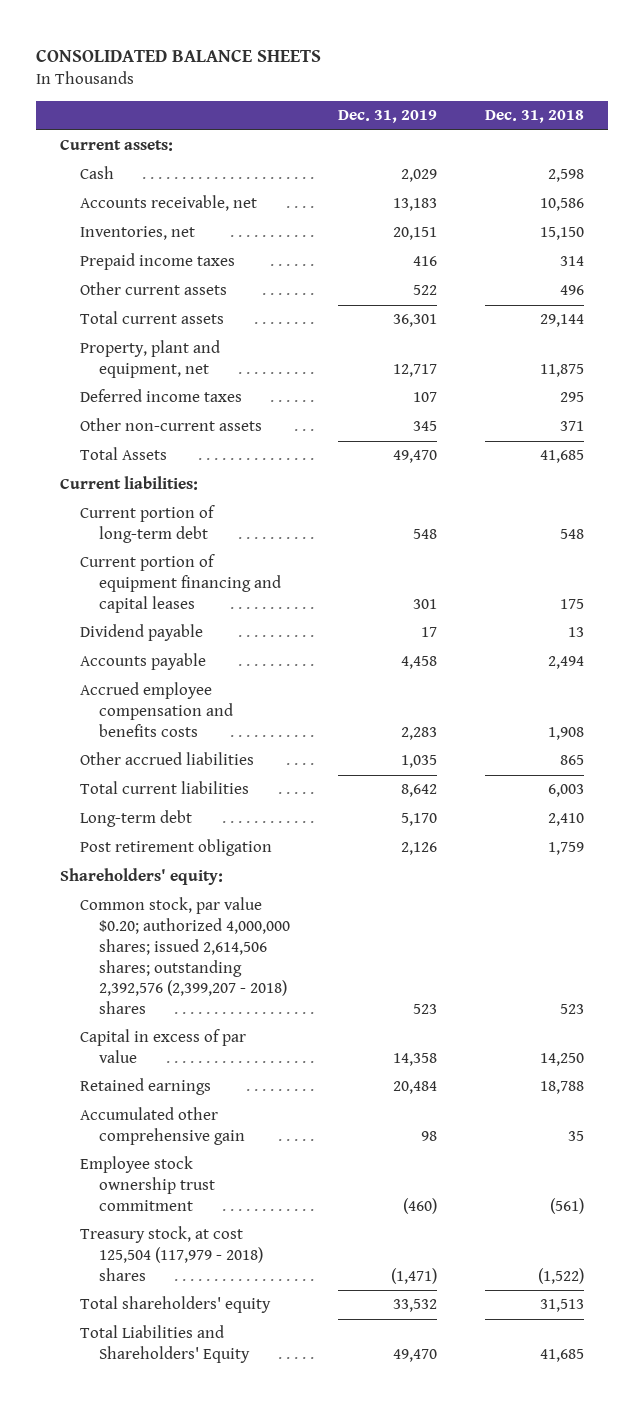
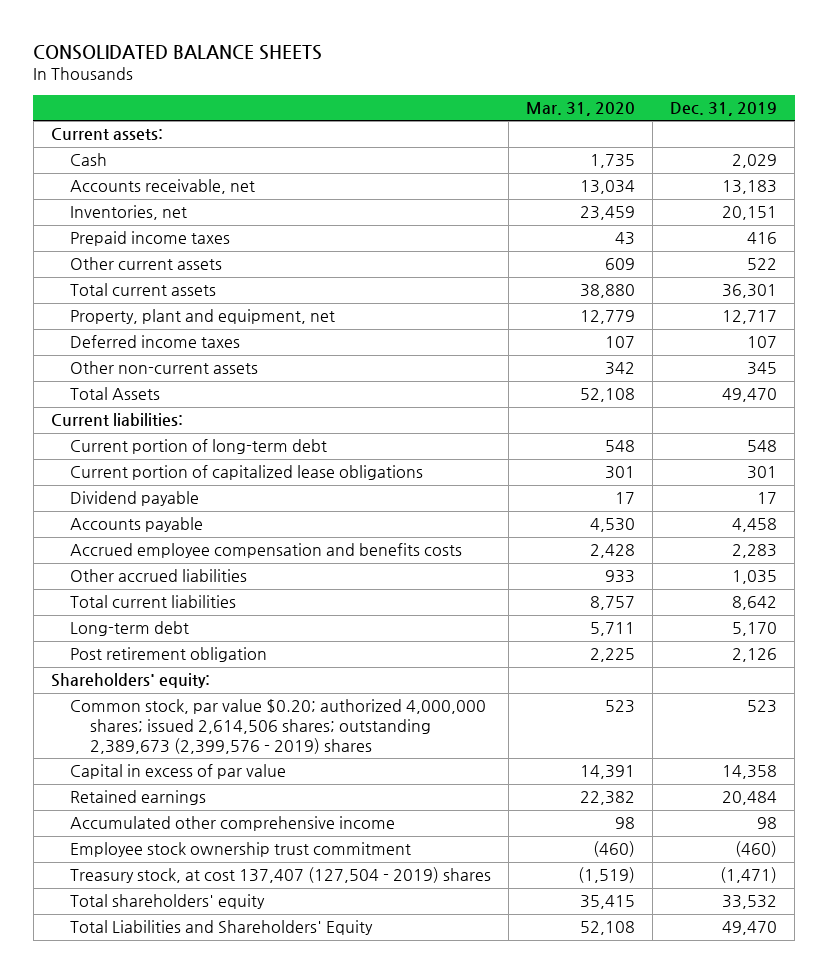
[484,110,584,124] Dec. 31, 2018 -> none
none -> [526,101,636,116] Mar. 31, 2020
[79,554,282,613] Current portion of equipment financing and capital leases -> [70,465,424,481] Current portion of capitalized lease obligations
[79,897,291,1015] Common stock, par value $0.20; authorized 4,000,000 shares; issued 2,614,506 shares; outstanding 2,392,576 (2,399,207 - 2018) shares -> [70,699,487,755] Common stock, par value $0.20; authorized 4,000,000 shares; issued 2,614,506 shares; outstanding 2,389,673 (2,399,576 - 2019) shares
[79,1107,246,1146] Accumulated other comprehensive gain -> [70,816,396,832] Accumulated other comprehensive income
[79,1226,264,1281] Treasury stock, at cost 125,504 (117,979 - 2018) shares -> [70,867,492,884] Treasury stock, at cost 137,407 (127,504 - 2019) shares

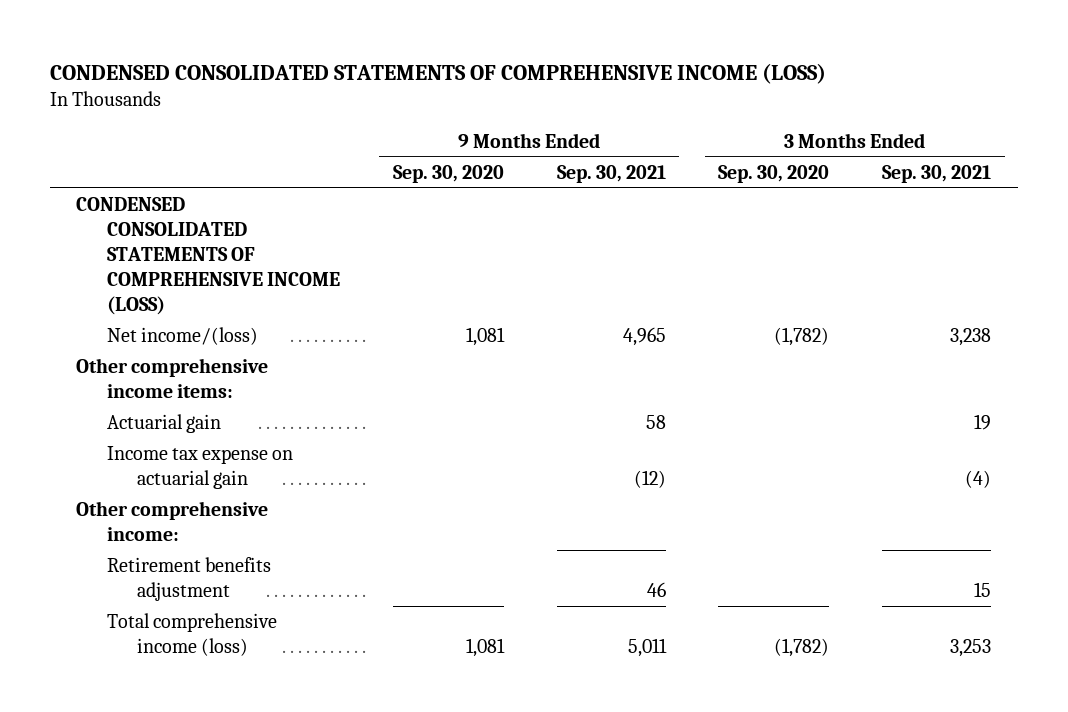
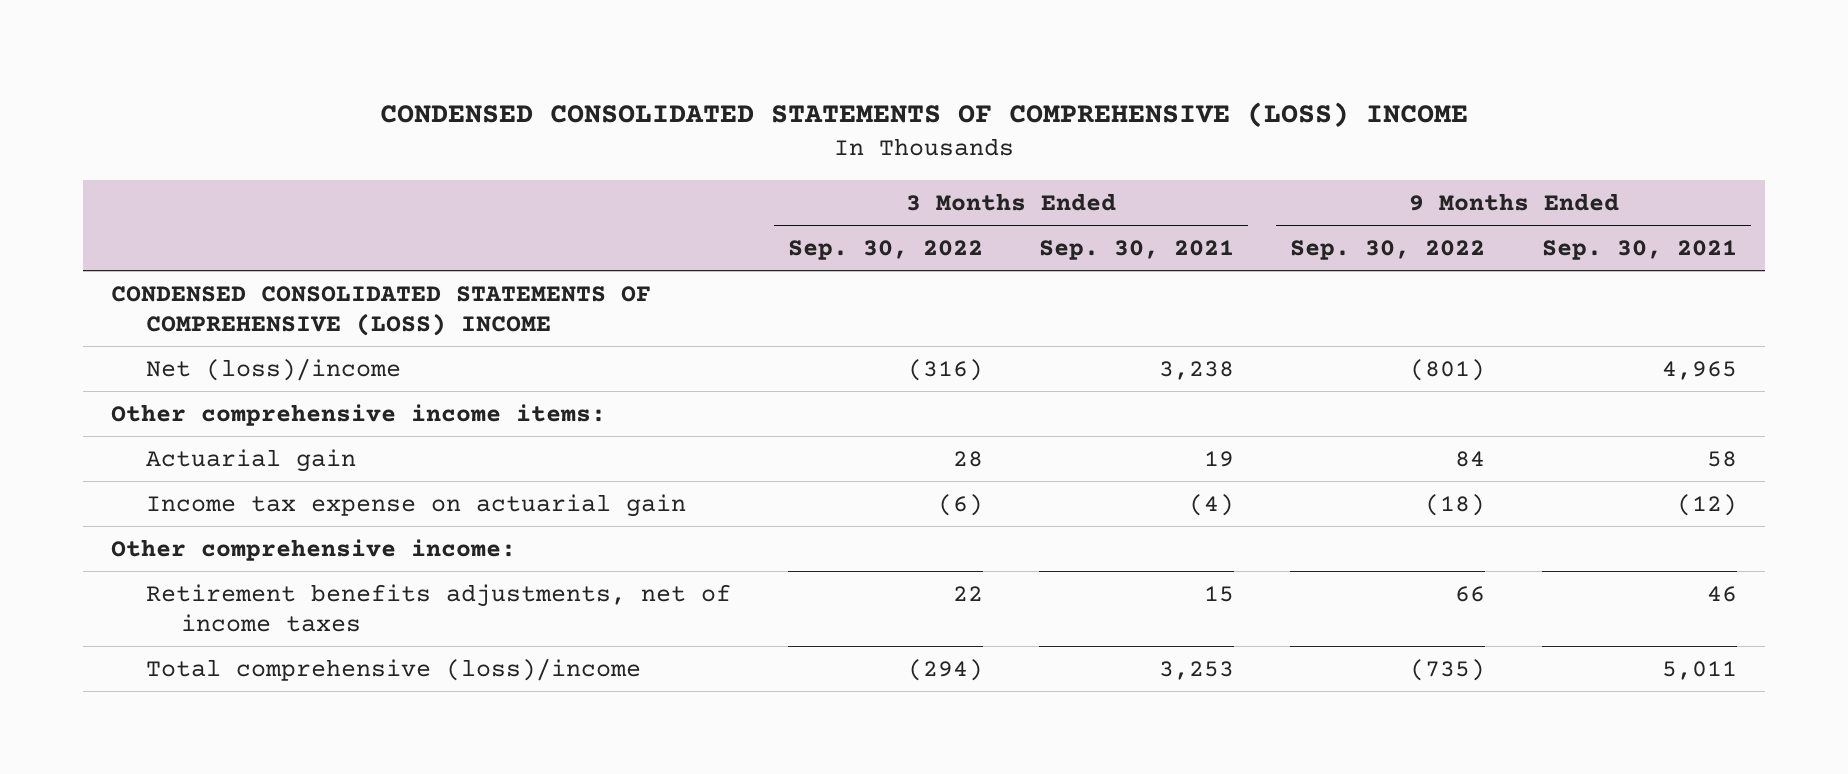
[49,62,826,84] CONDENSED CONSOLIDATED STATEMENTS OF COMPREHENSIVE INCOME (LOSS) -> [379,101,1468,128] CONDENSED CONSOLIDATED STATEMENTS OF COMPREHENSIVE (LOSS) INCOME
[392,164,504,183] Sep. 30, 2020 -> none
[718,164,830,183] Sep. 30, 2020 -> none
none -> [787,239,983,260] Sep. 30, 2022
none -> [1290,239,1486,260] Sep. 30, 2022
[76,197,340,315] CONDENSED CONSOLIDATED STATEMENTS OF COMPREHENSIVE INCOME (LOSS) -> [111,285,652,336] CONDENSED CONSOLIDATED STATEMENTS OF COMPREHENSIVE (LOSS) INCOME
[106,327,258,346] Net income/(loss) -> [146,357,402,381] Net (loss)/income
[106,557,271,602] Retirement benefits adjustment -> [146,583,732,632] Retirement benefits adjustments, net of income taxes
[106,613,277,657] Total comprehensive income (loss) -> [146,657,642,681] Total comprehensive (loss)/income

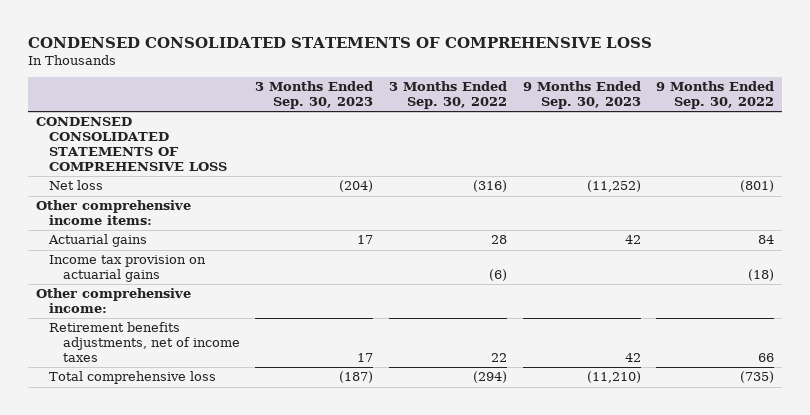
[379,101,1468,128] CONDENSED CONSOLIDATED STATEMENTS OF COMPREHENSIVE (LOSS) INCOME -> [28,36,653,48] CONDENSED CONSOLIDATED STATEMENTS OF COMPREHENSIVE LOSS
[1038,239,1234,260] Sep. 30, 2021 -> none
[1541,239,1737,260] Sep. 30, 2021 -> none
none -> [255,81,374,110] 3 Months Ended Sep. 30, 2023
none -> [522,81,641,110] 9 Months Ended Sep. 30, 2023
[111,285,652,336] CONDENSED CONSOLIDATED STATEMENTS OF COMPREHENSIVE (LOSS) INCOME -> [35,117,228,171] CONDENSED CONSOLIDATED STATEMENTS OF COMPREHENSIVE LOSS
[146,357,402,381] Net (loss)/income -> [49,180,104,191] Net loss
[146,448,357,472] Actuarial gain -> [48,234,148,248] Actuarial gains
[146,493,687,517] Income tax expense on actuarial gain -> [49,255,207,283] Income tax provision on actuarial gains
[146,657,642,681] Total comprehensive (loss)/income -> [49,371,217,385] Total comprehensive loss

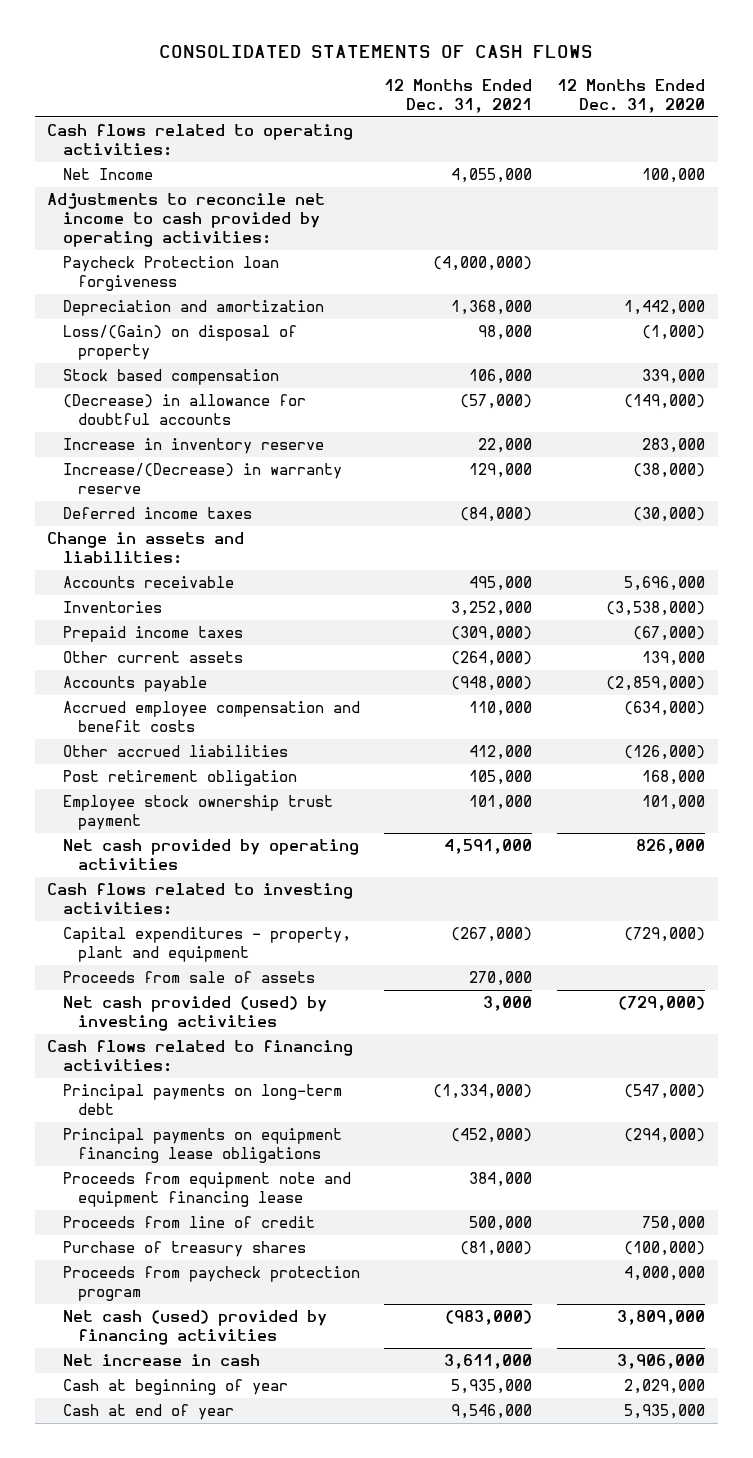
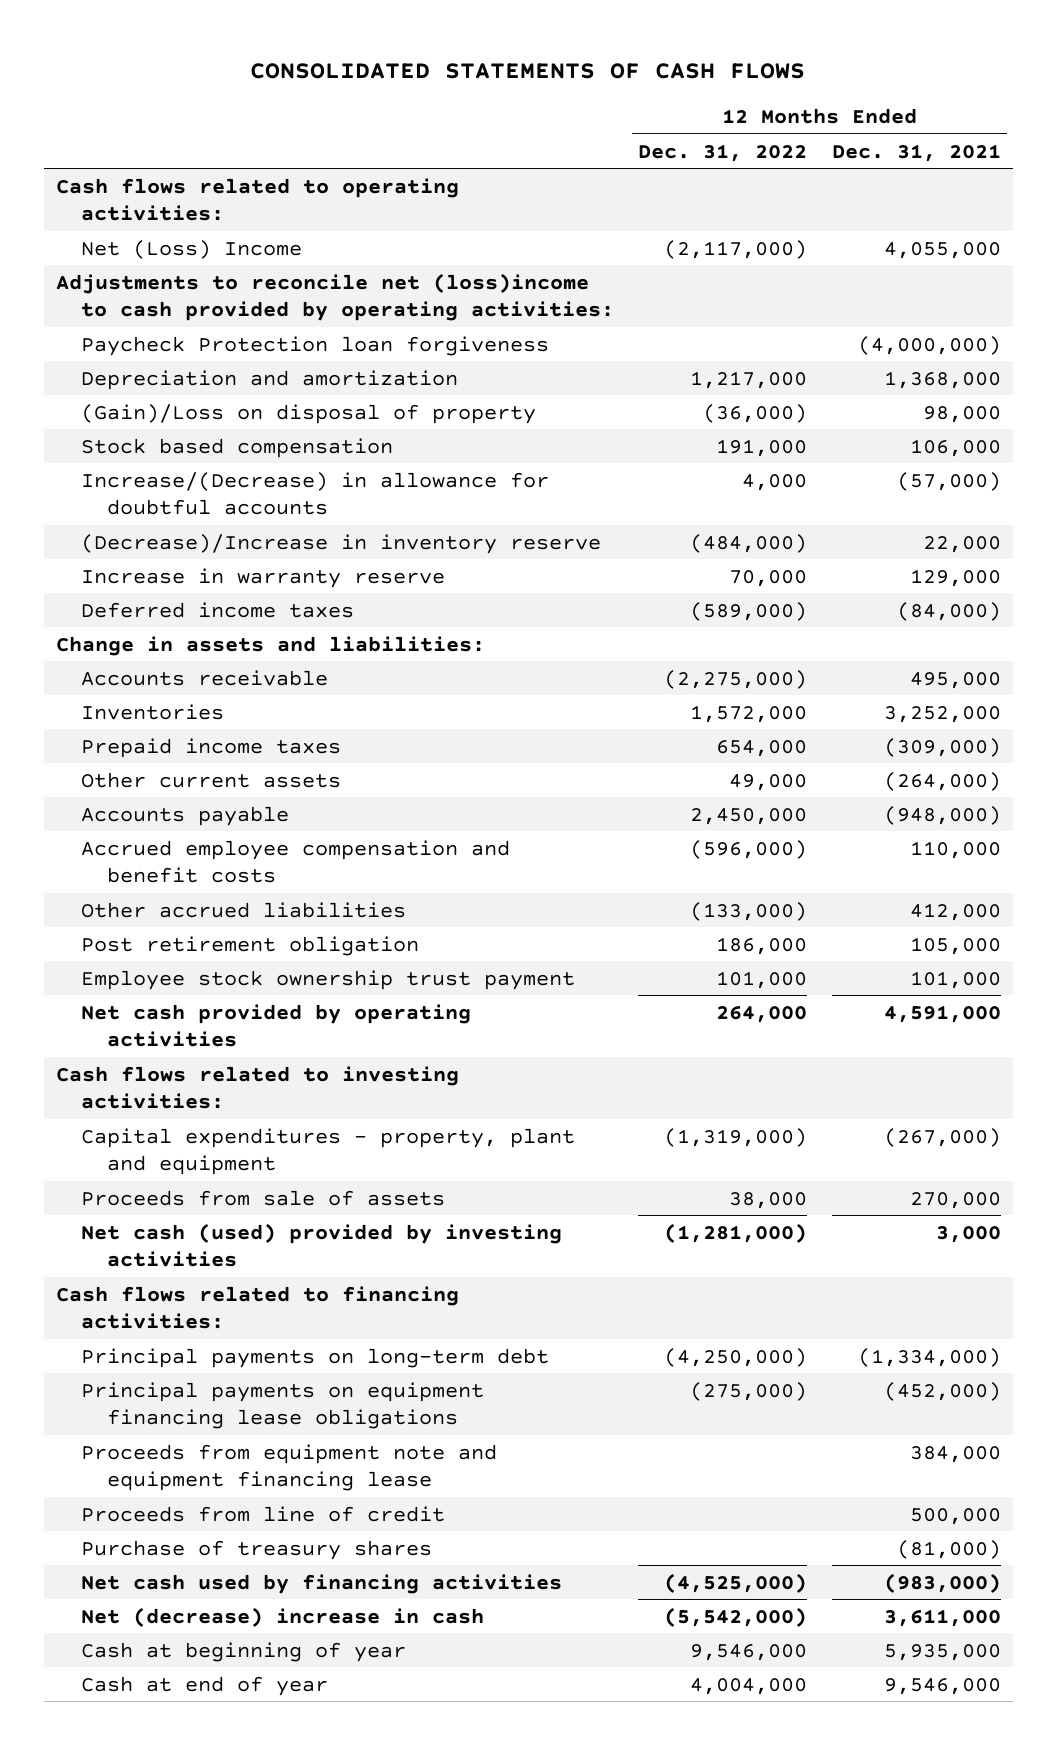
[557,79,706,114] 12 Months Ended Dec. 31, 2020 -> none
none -> [638,143,808,162] Dec. 31, 2022
[62,168,153,181] Net Income -> [81,239,303,259] Net (Loss) Income
[47,193,326,248] Adjustments to reconcile net income to cash provided by operating activities: -> [55,272,615,322] Adjustments to reconcile net (loss)income to cash provided by operating activities:
[62,325,297,361] Loss/(Gain) on disposal of property -> [81,403,537,424] (Gain)/Loss on disposal of property
[62,394,306,426] (Decrease) in allowance for doubtful accounts -> [81,471,550,516] Increase/(Decrease) in allowance for doubtful accounts
[62,438,324,455] Increase in inventory reserve -> [81,533,602,554] (Decrease)/Increase in inventory reserve
[62,463,342,495] Increase/(Decrease) in warranty reserve -> [81,567,446,588] Increase in warranty reserve
[62,996,327,1032] Net cash provided (used) by investing activities -> [81,1222,563,1268] Net cash (used) provided by investing activities
[62,1266,360,1302] Proceeds from paycheck protection program -> none
[62,1310,327,1346] Net cash (used) provided by financing activities -> [81,1573,563,1594] Net cash used by financing activities
[62,1354,260,1367] Net increase in cash -> [81,1606,485,1627] Net (decrease) increase in cash

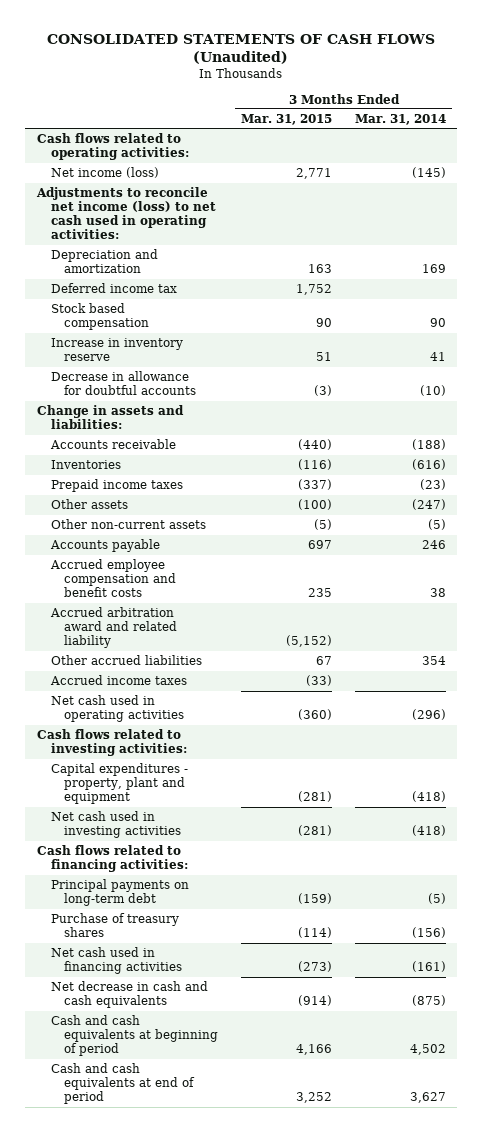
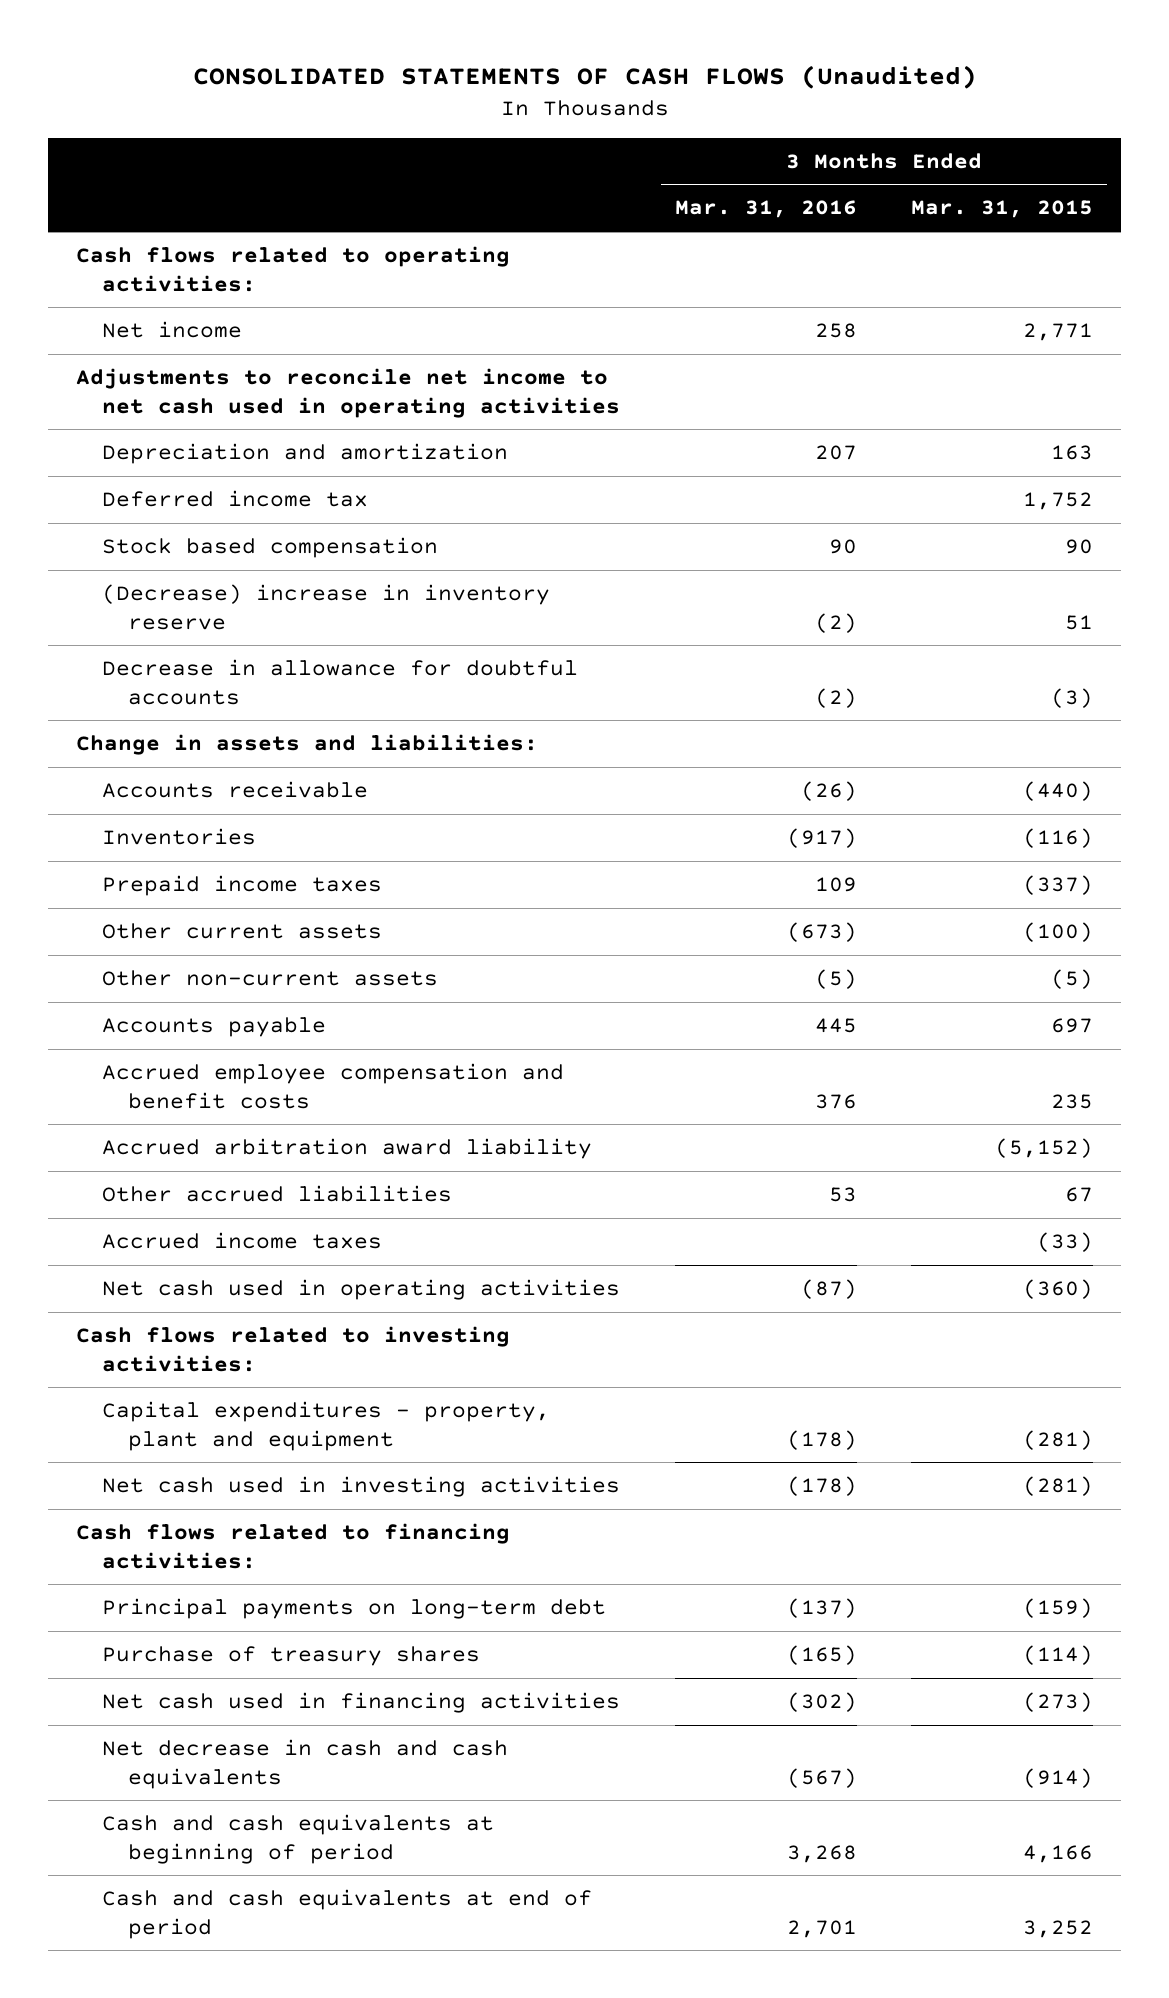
[354,114,446,126] Mar. 31, 2014 -> none
none -> [674,200,857,219] Mar. 31, 2016
[50,167,159,179] Net income (loss) -> [101,321,242,339] Net income
[35,187,216,240] Adjustments to reconcile net income (loss) to net cash used in operating activities: -> [75,368,620,418] Adjustments to reconcile net income to net cash used in operating activities
[50,338,183,362] Increase in inventory reserve -> [101,584,550,630] (Decrease) increase in inventory reserve
[50,499,128,510] Other assets -> [101,923,382,940] Other current assets
[49,607,178,649] Accrued arbitration award and related liability -> [101,1138,592,1160] Accrued arbitration award liability

